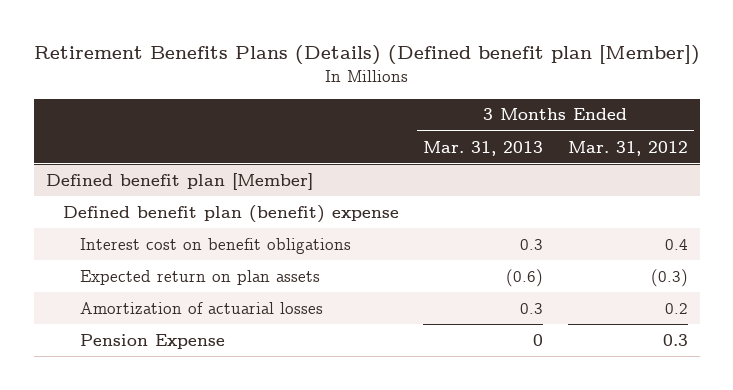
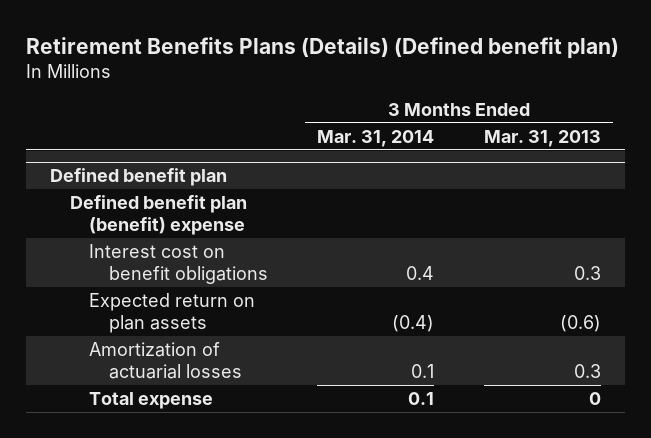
[33,45,700,66] Retirement Benefits Plans (Details) (Defined benefit plan [Member]) -> [25,36,619,59] Retirement Benefits Plans (Details) (Defined benefit plan)
[567,140,688,156] Mar. 31, 2012 -> none
none -> [317,129,435,147] Mar. 31, 2014
[45,172,313,190] Defined benefit plan [Member] -> [50,168,228,187] Defined benefit plan
[79,333,225,349] Pension Expense -> [89,391,214,409] Total expense

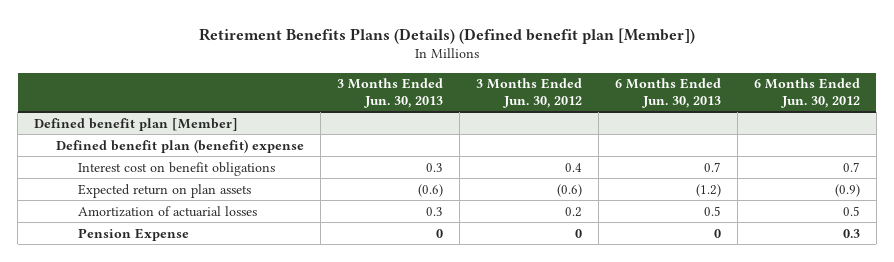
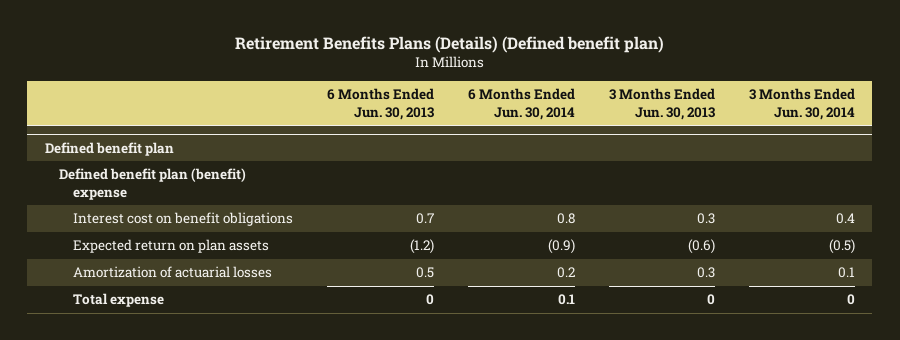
[199,27,696,44] Retirement Benefits Plans (Details) (Defined benefit plan [Member]) -> [234,35,664,53] Retirement Benefits Plans (Details) (Defined benefit plan)
[476,78,583,108] 3 Months Ended Jun. 30, 2012 -> none
[753,78,860,108] 6 Months Ended Jun. 30, 2012 -> none
none -> [467,88,575,121] 6 Months Ended Jun. 30, 2014
none -> [749,88,856,121] 3 Months Ended Jun. 30, 2014
[34,117,239,131] Defined benefit plan [Member] -> [44,142,174,157] Defined benefit plan
[78,227,190,241] Pension Expense -> [72,293,164,308] Total expense

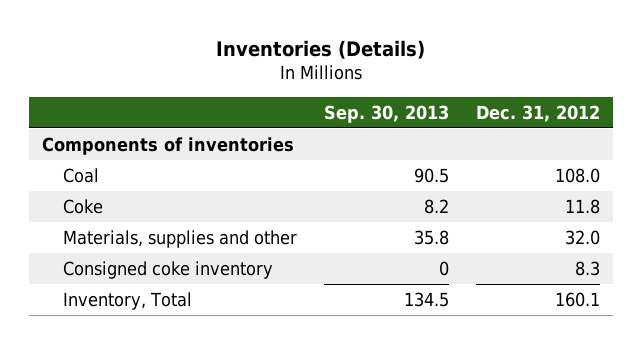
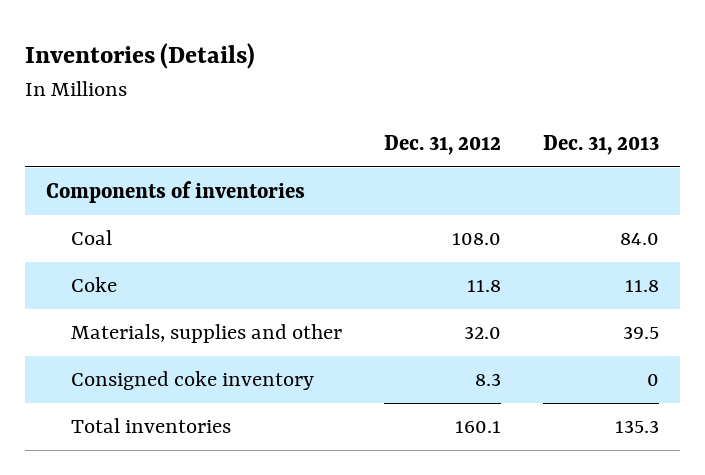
[323,104,449,123] Sep. 30, 2013 -> none
none -> [542,135,659,156] Dec. 31, 2013
[62,291,192,310] Inventory, Total -> [71,418,232,434] Total inventories

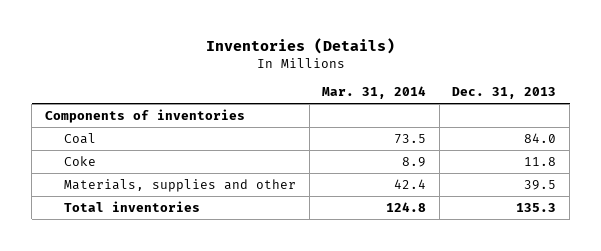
[383,135,501,156] Dec. 31, 2012 -> none
none -> [322,86,427,100] Mar. 31, 2014
[71,371,315,391] Consigned coke inventory -> none

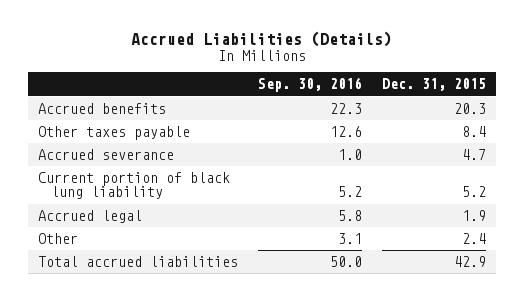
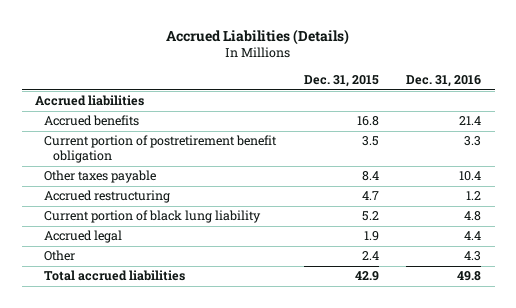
[257,77,362,93] Sep. 30, 2016 -> none
none -> [406,75,482,88] Dec. 31, 2016
none -> [35,95,145,107] Accrued liabilities
[454,102,487,114] 20.3 -> [356,116,379,127] 16.8
none -> [44,135,278,164] Current portion of postretirement benefit obligation
[37,148,174,160] Accrued severance -> [44,190,171,204] Accrued restructuring

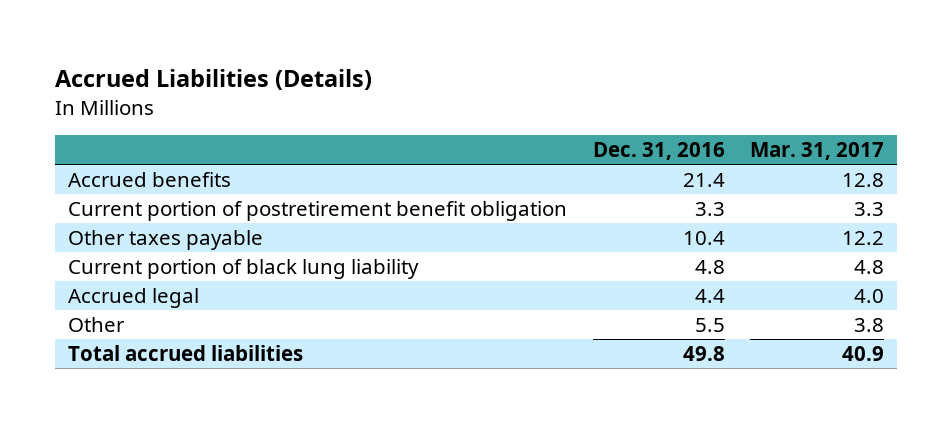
[303,75,379,88] Dec. 31, 2015 -> none
none -> [750,142,885,161] Mar. 31, 2017
[35,95,145,107] Accrued liabilities -> none
[44,190,171,204] Accrued restructuring -> none
[464,251,482,262] 4.3 -> [694,317,725,332] 5.5

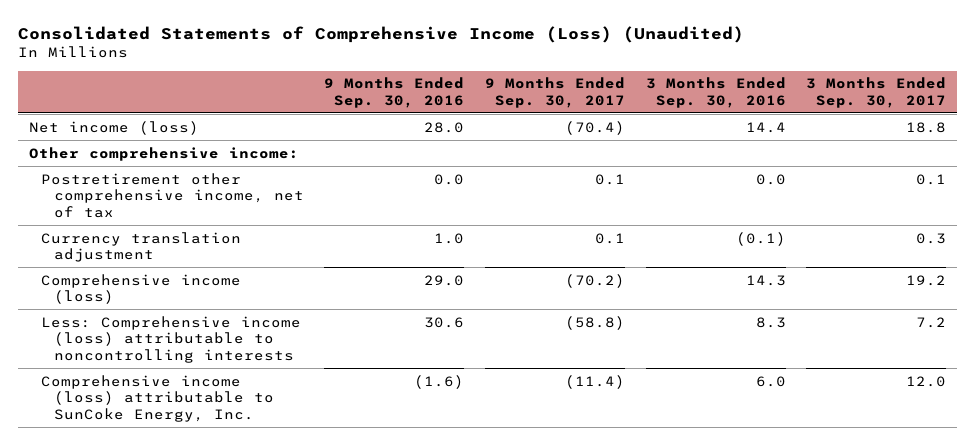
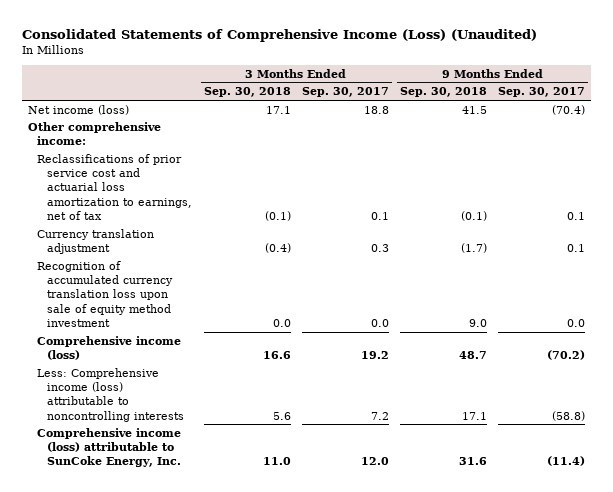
[324,77,465,108] 9 Months Ended Sep. 30, 2016 -> none
[645,77,786,108] 3 Months Ended Sep. 30, 2016 -> none
none -> [203,87,291,98] Sep. 30, 2018
none -> [399,87,487,98] Sep. 30, 2018
[41,172,304,218] Postretirement other comprehensive income, net of tax -> [37,153,193,220] Reclassifications of prior service cost and actuarial loss amortization to earnings, net of tax
none -> [37,260,174,327] Recognition of accumulated currency translation loss upon sale of equity method investment

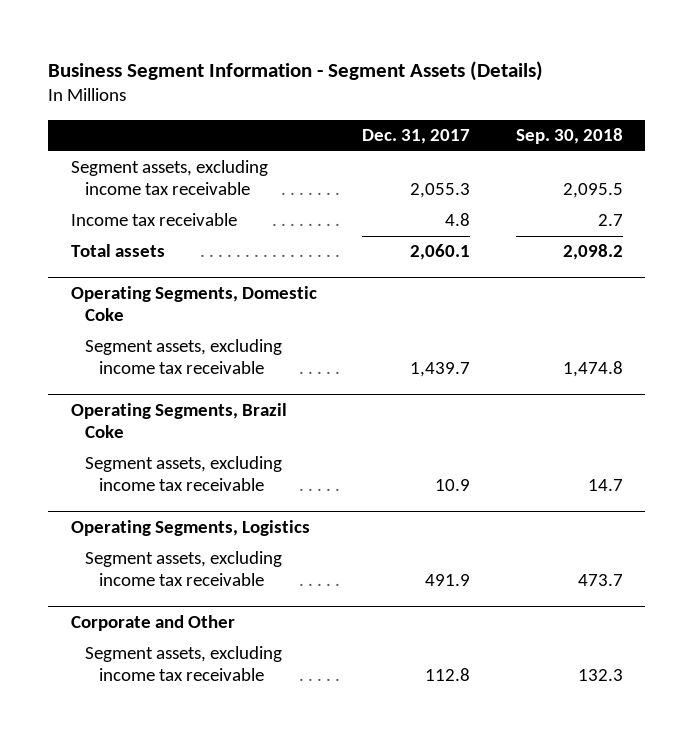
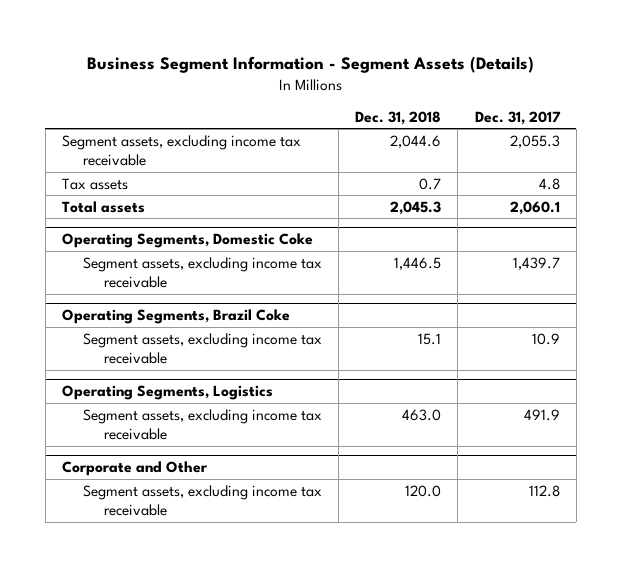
[515,128,623,145] Sep. 30, 2018 -> none
none -> [355,110,442,125] Dec. 31, 2018
[70,213,237,227] Income tax receivable -> none
none -> [61,177,128,190] Tax assets

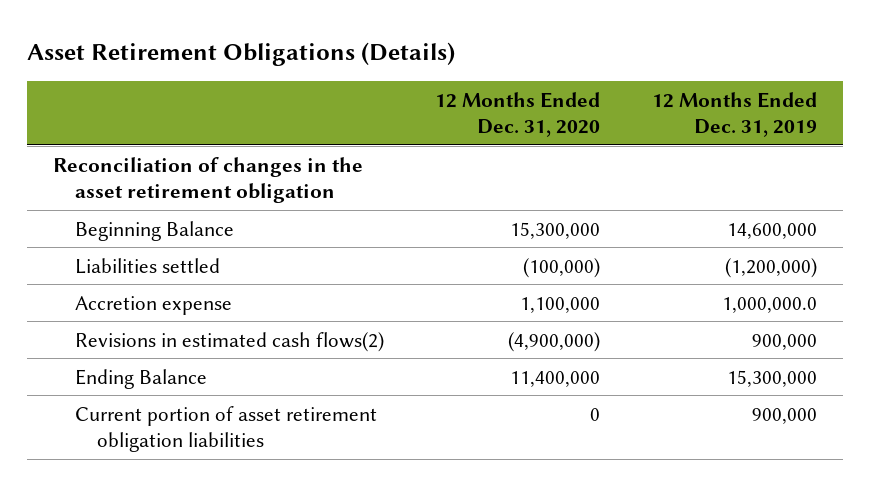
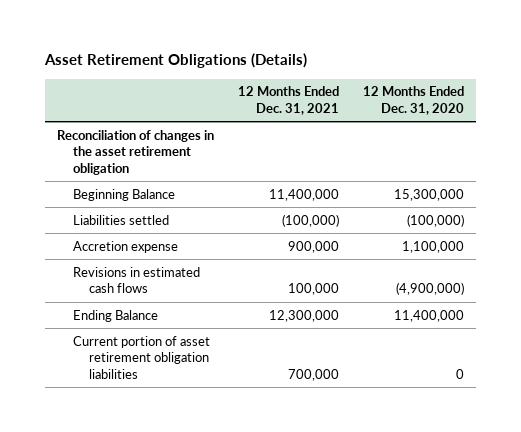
[652,91,818,138] 12 Months Ended Dec. 31, 2019 -> none
none -> [238,86,340,115] 12 Months Ended Dec. 31, 2021
[74,331,384,352] Revisions in estimated cash flows(2) -> [73,266,201,294] Revisions in estimated cash flows

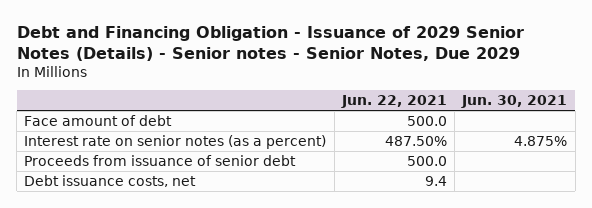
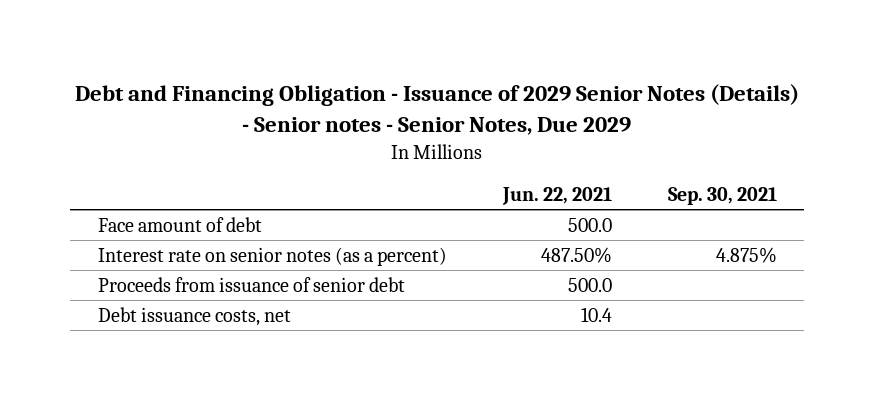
[461,95,568,109] Jun. 30, 2021 -> none
none -> [667,187,777,206] Sep. 30, 2021
[424,175,447,186] 9.4 -> [580,306,612,322] 10.4

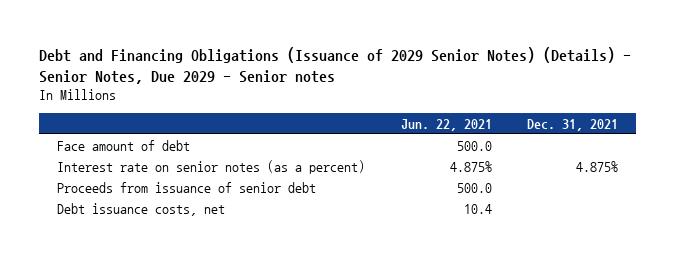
[75,84,800,136] Debt and Financing Obligation - Issuance of 2029 Senior Notes (Details) - Senior notes - Senior Notes, Due 2029 -> [38,47,631,85] Debt and Financing Obligations (Issuance of 2029 Senior Notes) (Details) - Senior Notes, Due 2029 - Senior notes
[667,187,777,206] Sep. 30, 2021 -> none
none -> [527,118,619,131] Dec. 31, 2021
[540,246,612,263] 487.50% -> [449,160,492,172] 4.875%

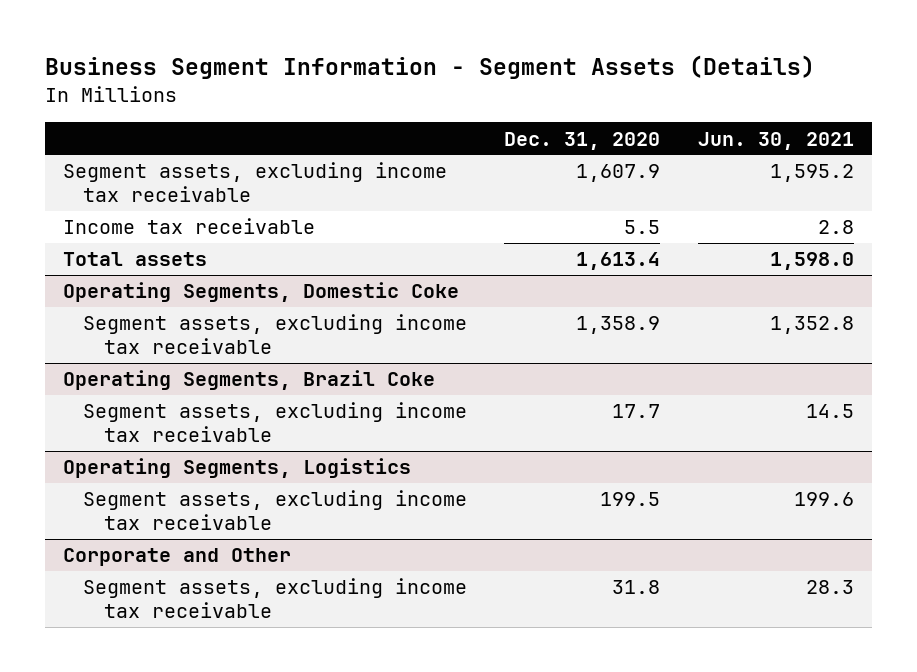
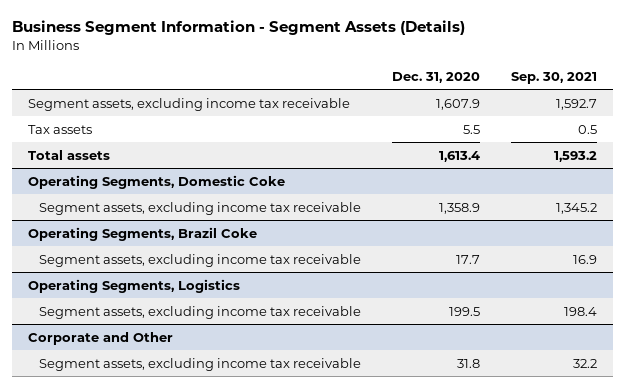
[697,131,854,150] Jun. 30, 2021 -> none
none -> [511,71,598,84] Sep. 30, 2021
[63,218,316,235] Income tax receivable -> [27,124,92,134] Tax assets

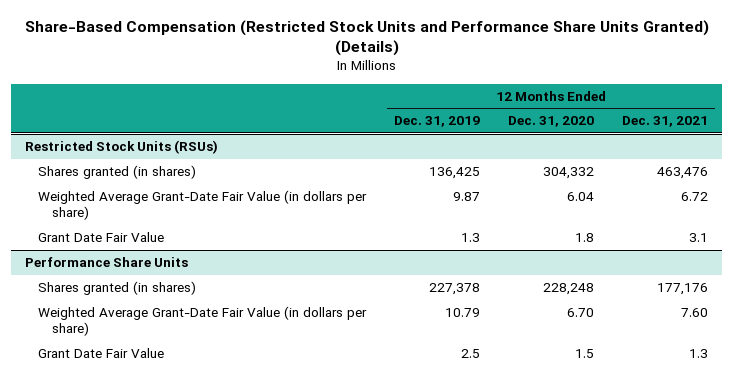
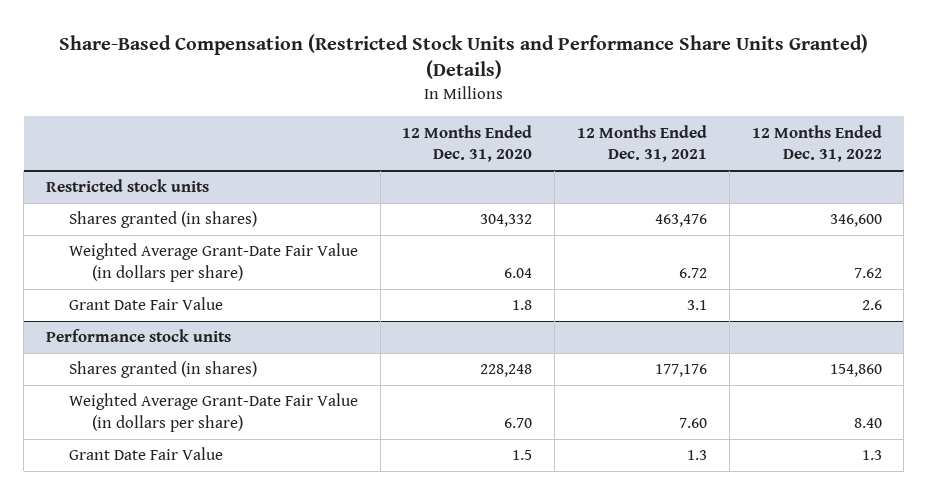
[394,116,481,128] Dec. 31, 2019 -> none
none -> [751,124,882,163] 12 Months Ended Dec. 31, 2022
[25,140,219,155] Restricted Stock Units (RSUs) -> [45,179,209,193] Restricted stock units
[25,257,189,268] Performance Share Units -> [45,329,231,343] Performance stock units

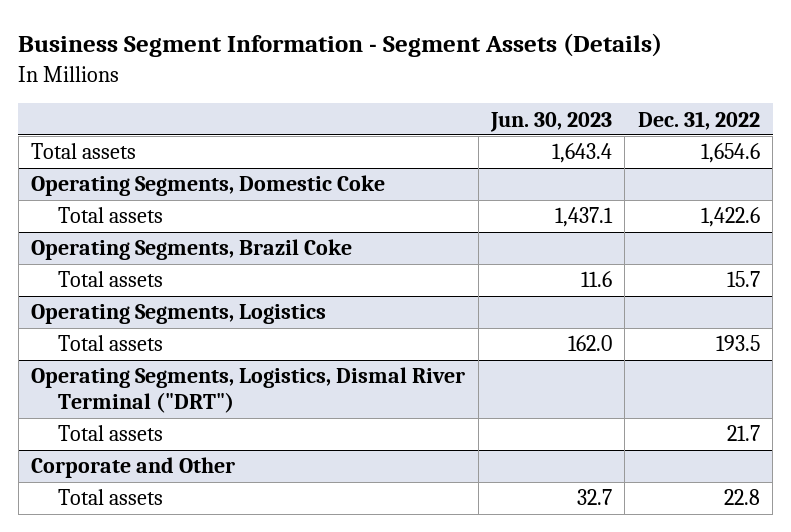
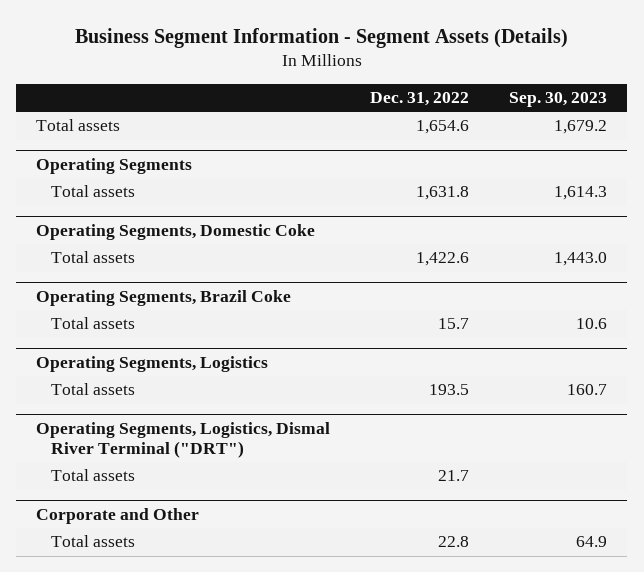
[490,111,613,132] Jun. 30, 2023 -> none
none -> [509,92,608,108] Sep. 30, 2023
none -> [36,157,193,174] Operating Segments
none -> [50,185,135,198] Total assets

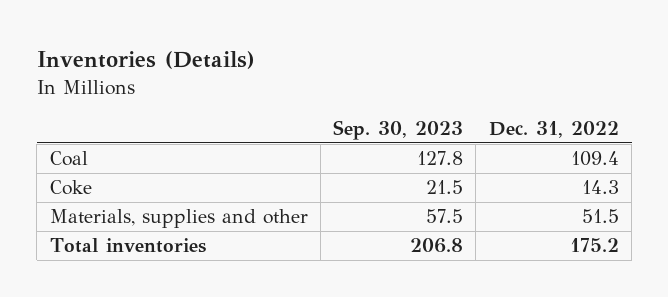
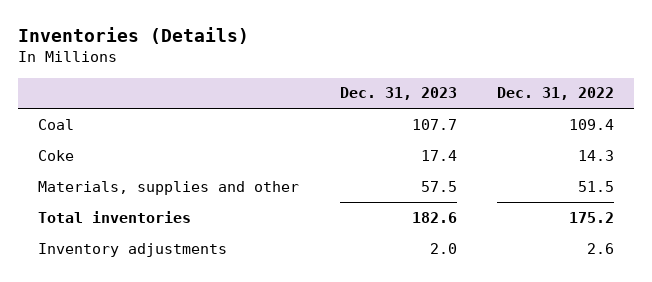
[333,119,464,140] Sep. 30, 2023 -> none
none -> [339,87,457,101] Dec. 31, 2023
none -> [38,242,228,257] Inventory adjustments

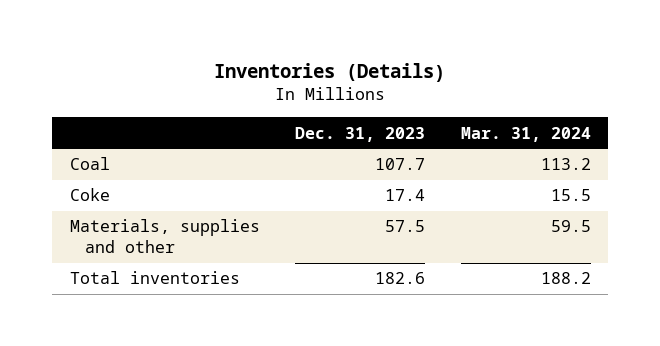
[496,87,614,101] Dec. 31, 2022 -> none
none -> [460,126,591,142] Mar. 31, 2024
[38,242,228,257] Inventory adjustments -> none

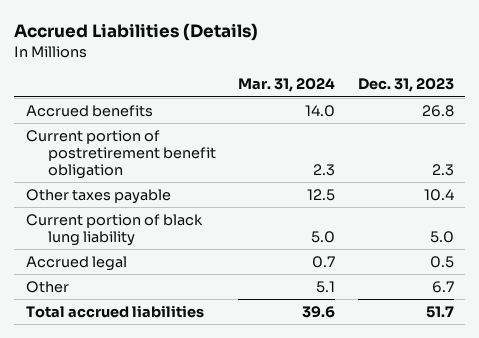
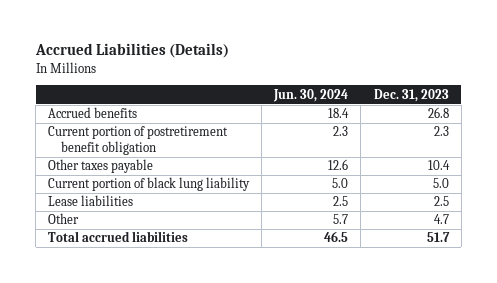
[238,78,336,93] Mar. 31, 2024 -> none
none -> [273,88,349,102] Jun. 30, 2024
[25,256,127,272] Accrued legal -> none
none -> [48,195,134,207] Lease liabilities
[431,281,454,294] 6.7 -> [433,214,449,225] 4.7

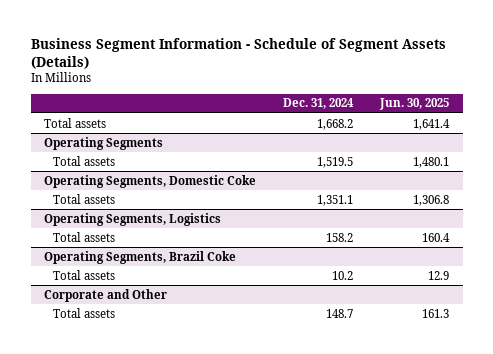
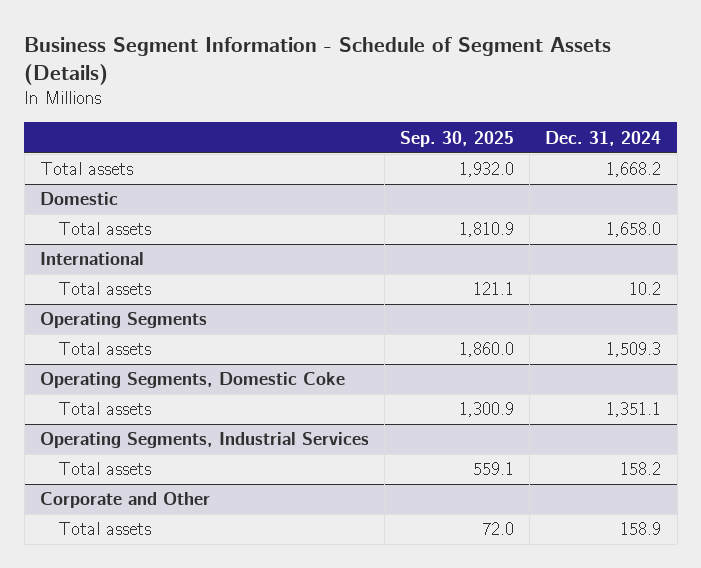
[379,98,450,111] Jun. 30, 2025 -> none
none -> [400,130,515,147] Sep. 30, 2025
none -> [39,192,118,206] Domestic
none -> [58,222,152,236] Total assets
none -> [39,252,144,266] International
none -> [58,282,152,296] Total assets
[317,156,354,168] 1,519.5 -> [606,342,662,358] 1,509.3
[44,212,222,226] Operating Segments, Logistics -> none
none -> [39,432,369,449] Operating Segments, Industrial Services
[44,250,237,264] Operating Segments, Brazil Coke -> none
[53,269,116,280] Total assets -> none
[326,308,354,318] 148.7 -> [620,522,662,536] 158.9

